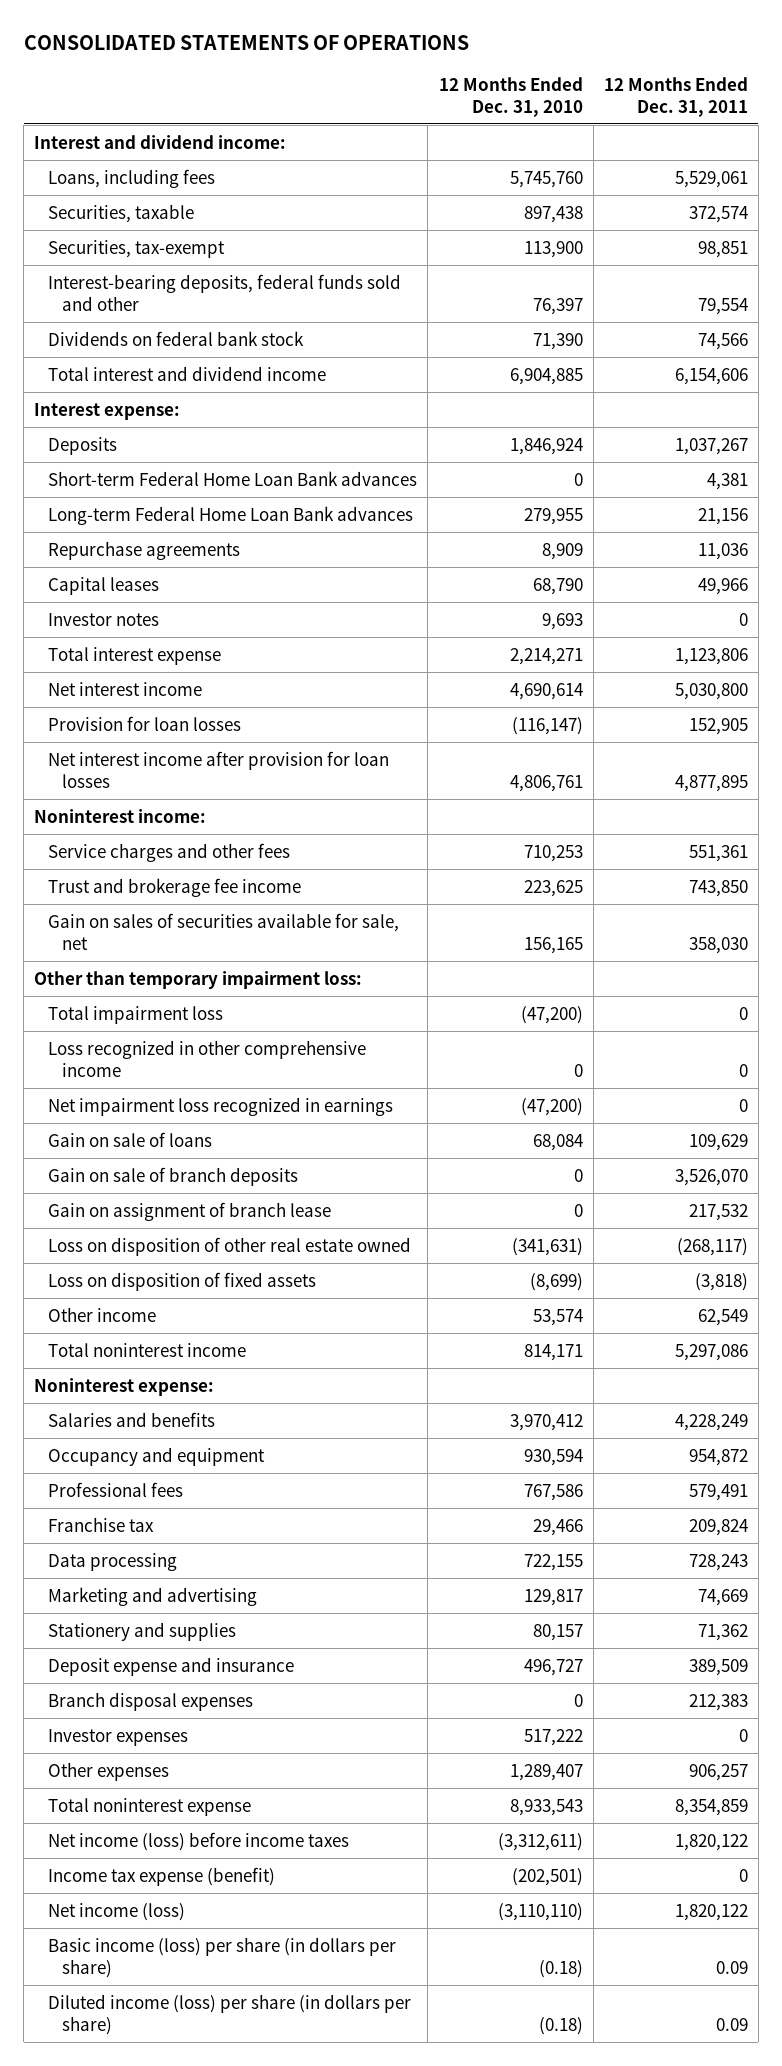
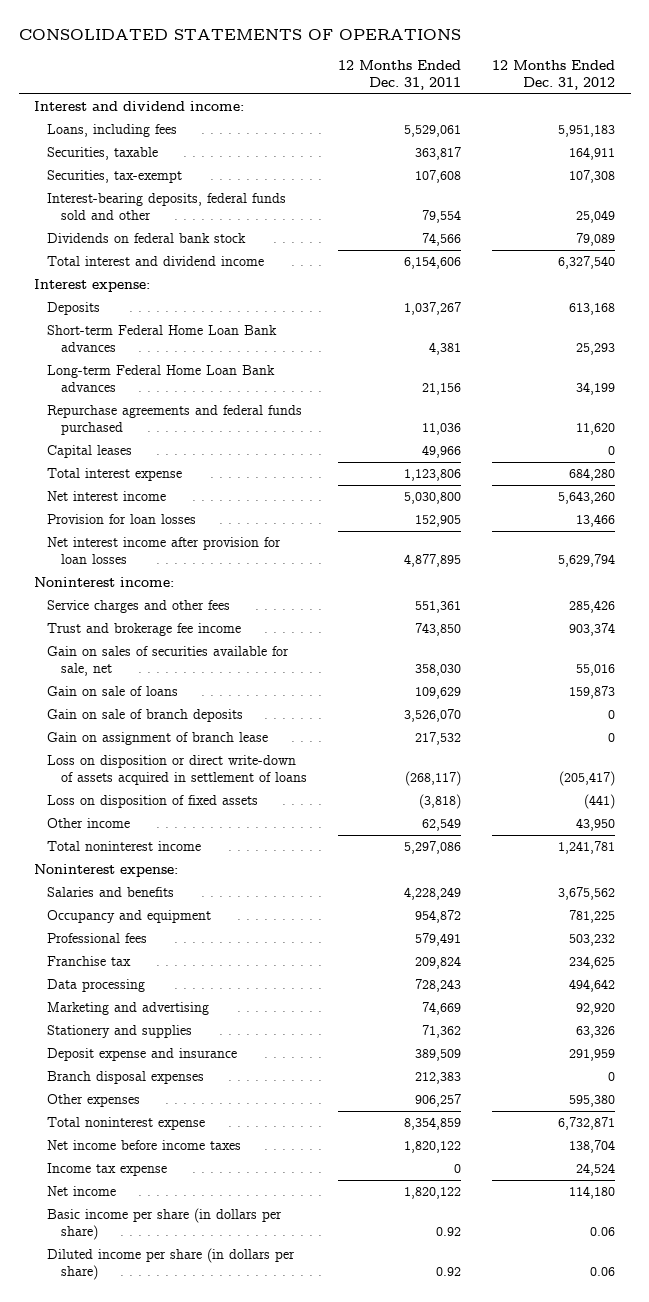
[438,76,583,117] 12 Months Ended Dec. 31, 2010 -> none
none -> [492,60,616,91] 12 Months Ended Dec. 31, 2012
[688,205,748,223] 372,574 -> [414,147,461,161] 363,817
[697,240,748,258] 98,851 -> [414,170,461,184] 107,608
[48,540,241,560] Repurchase agreements -> [47,405,303,436] Repurchase agreements and federal funds purchased
[48,612,160,626] Investor notes -> none
[34,970,363,989] Other than temporary impairment loss: -> none
[48,1005,224,1024] Total impairment loss -> none
[48,1039,367,1077] Loss recognized in other comprehensive income -> none
[48,1096,394,1116] Net impairment loss recognized in earnings -> none
[48,1236,412,1256] Loss on disposition of other real estate owned -> [47,755,307,786] Loss on disposition or direct write-down of assets acquired in settlement of loans
[48,1728,189,1746] Investor expenses -> none
[48,1831,350,1851] Net income (loss) before income taxes -> [47,1140,242,1151] Net income before income taxes
[48,1866,276,1886] Income tax expense (benefit) -> [47,1163,168,1177] Income tax expense
[48,1902,186,1921] Net income (loss) -> [47,1186,117,1197] Net income
[48,1936,397,1978] Basic income (loss) per share (in dollars per share) -> [47,1208,283,1241] Basic income per share (in dollars per share)
[715,1960,748,1974] 0.09 -> [435,1227,461,1237] 0.92
[48,1993,412,2035] Diluted income (loss) per share (in dollars per share) -> [47,1248,296,1281] Diluted income per share (in dollars per share)
[715,2017,748,2031] 0.09 -> [435,1267,461,1277] 0.92

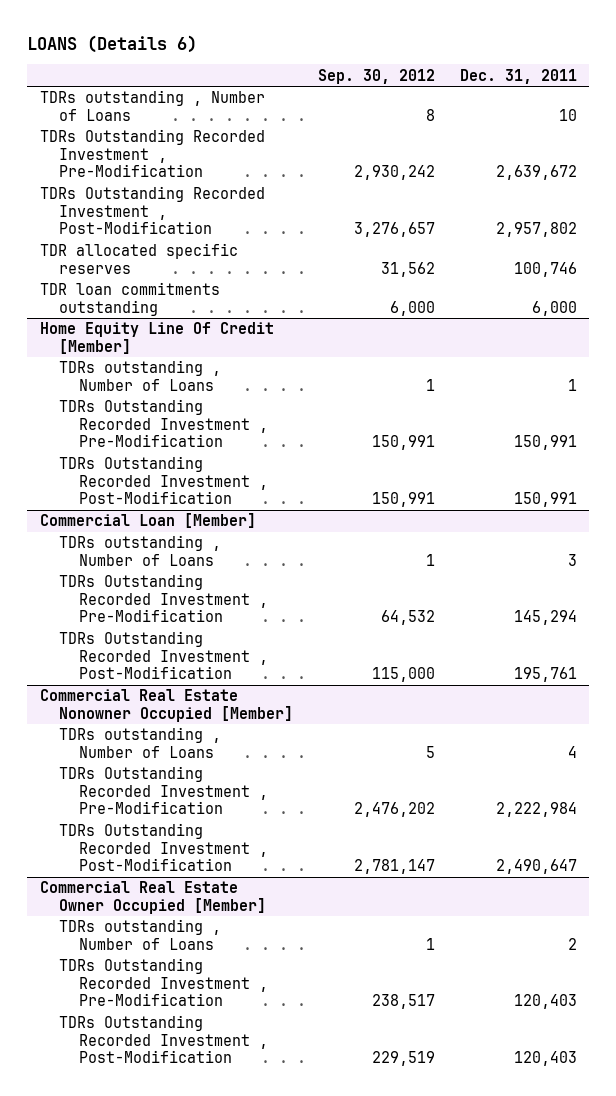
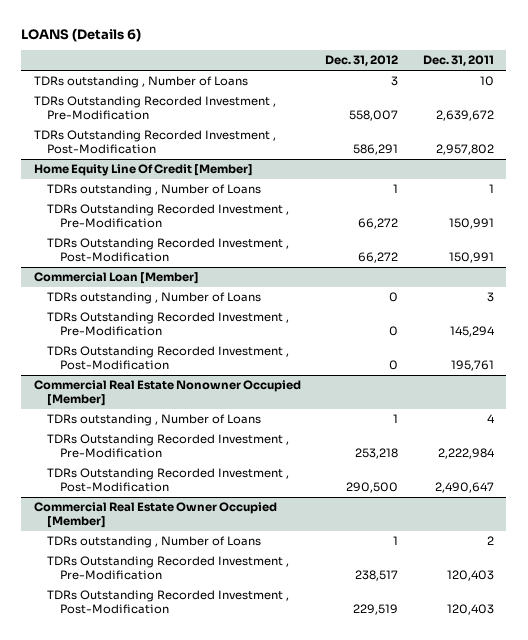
[318,68,436,84] Sep. 30, 2012 -> none
none -> [325,55,399,67] Dec. 31, 2012
[39,243,238,274] TDR allocated specific reserves -> none
[39,282,220,316] TDR loan commitments outstanding -> none

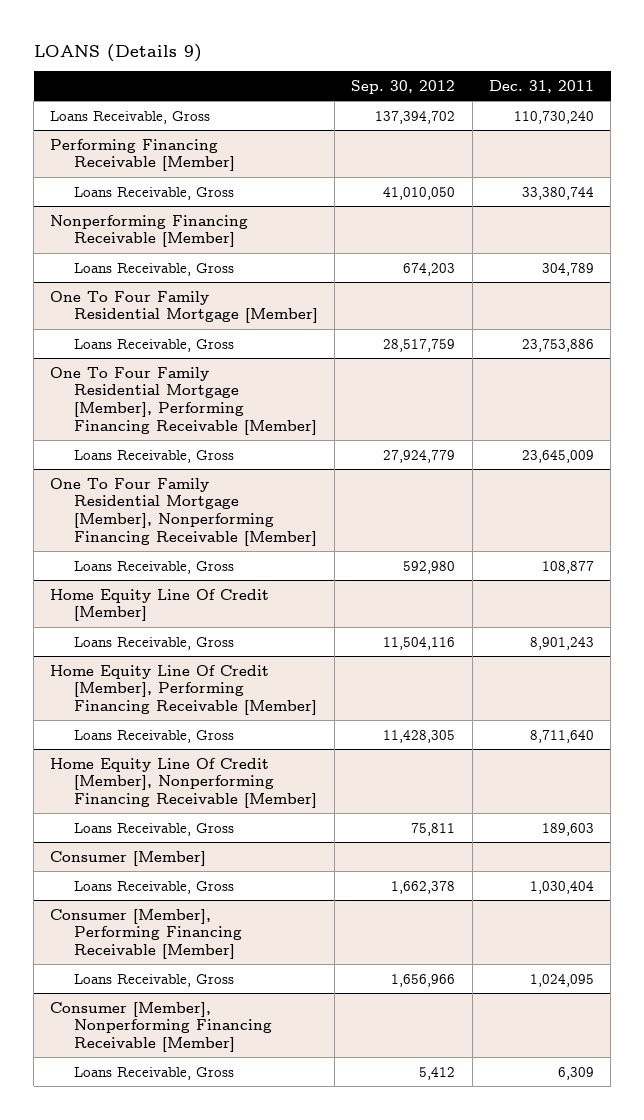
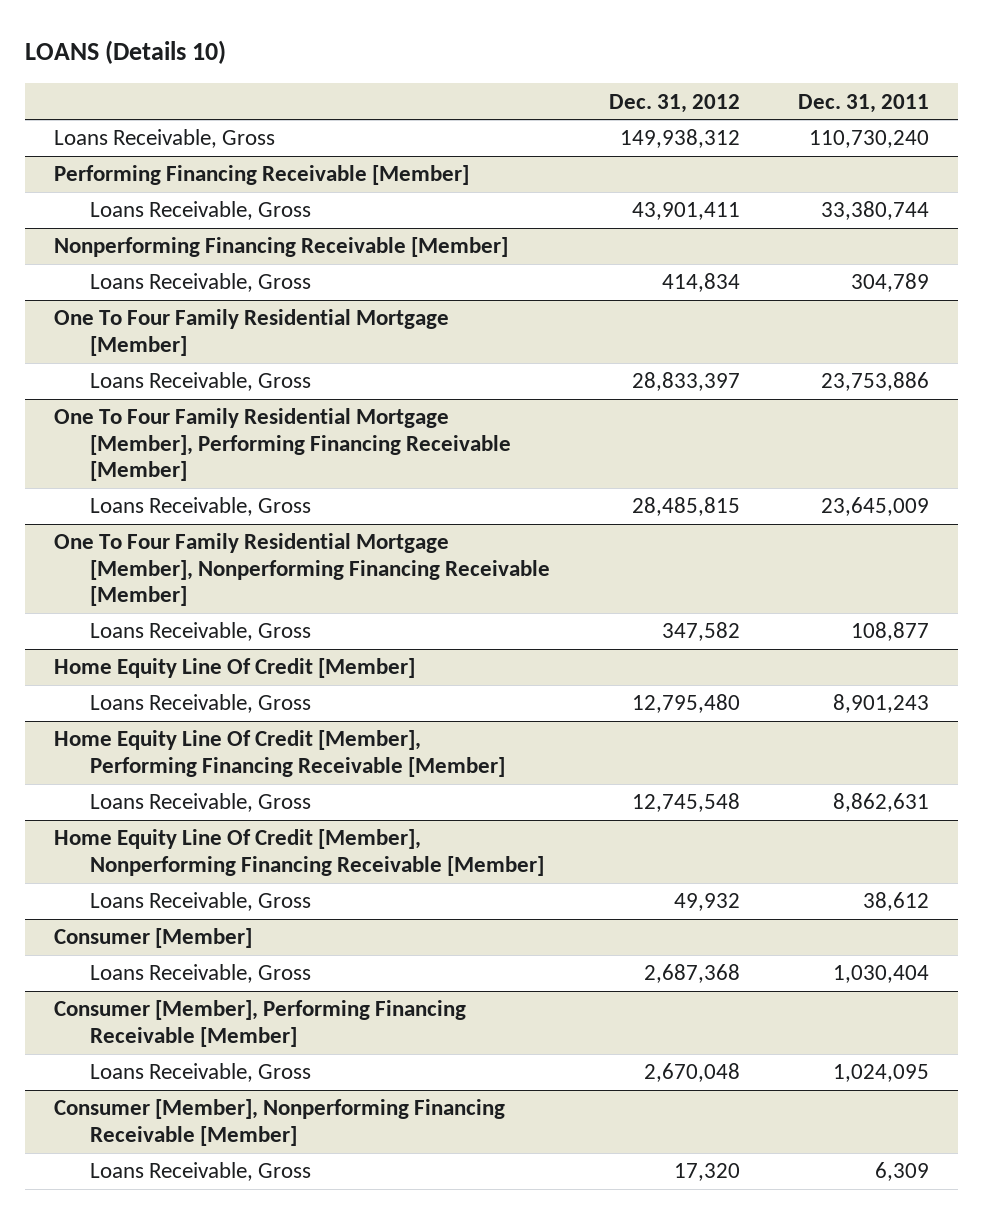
[33,43,202,62] LOANS (Details 9) -> [25,40,227,65] LOANS (Details 10)
[351,79,456,94] Sep. 30, 2012 -> none
none -> [608,93,740,113] Dec. 31, 2012
[530,729,595,743] 8,711,640 -> [832,793,929,813] 8,862,631
[542,822,595,836] 189,603 -> [862,892,929,912] 38,612

